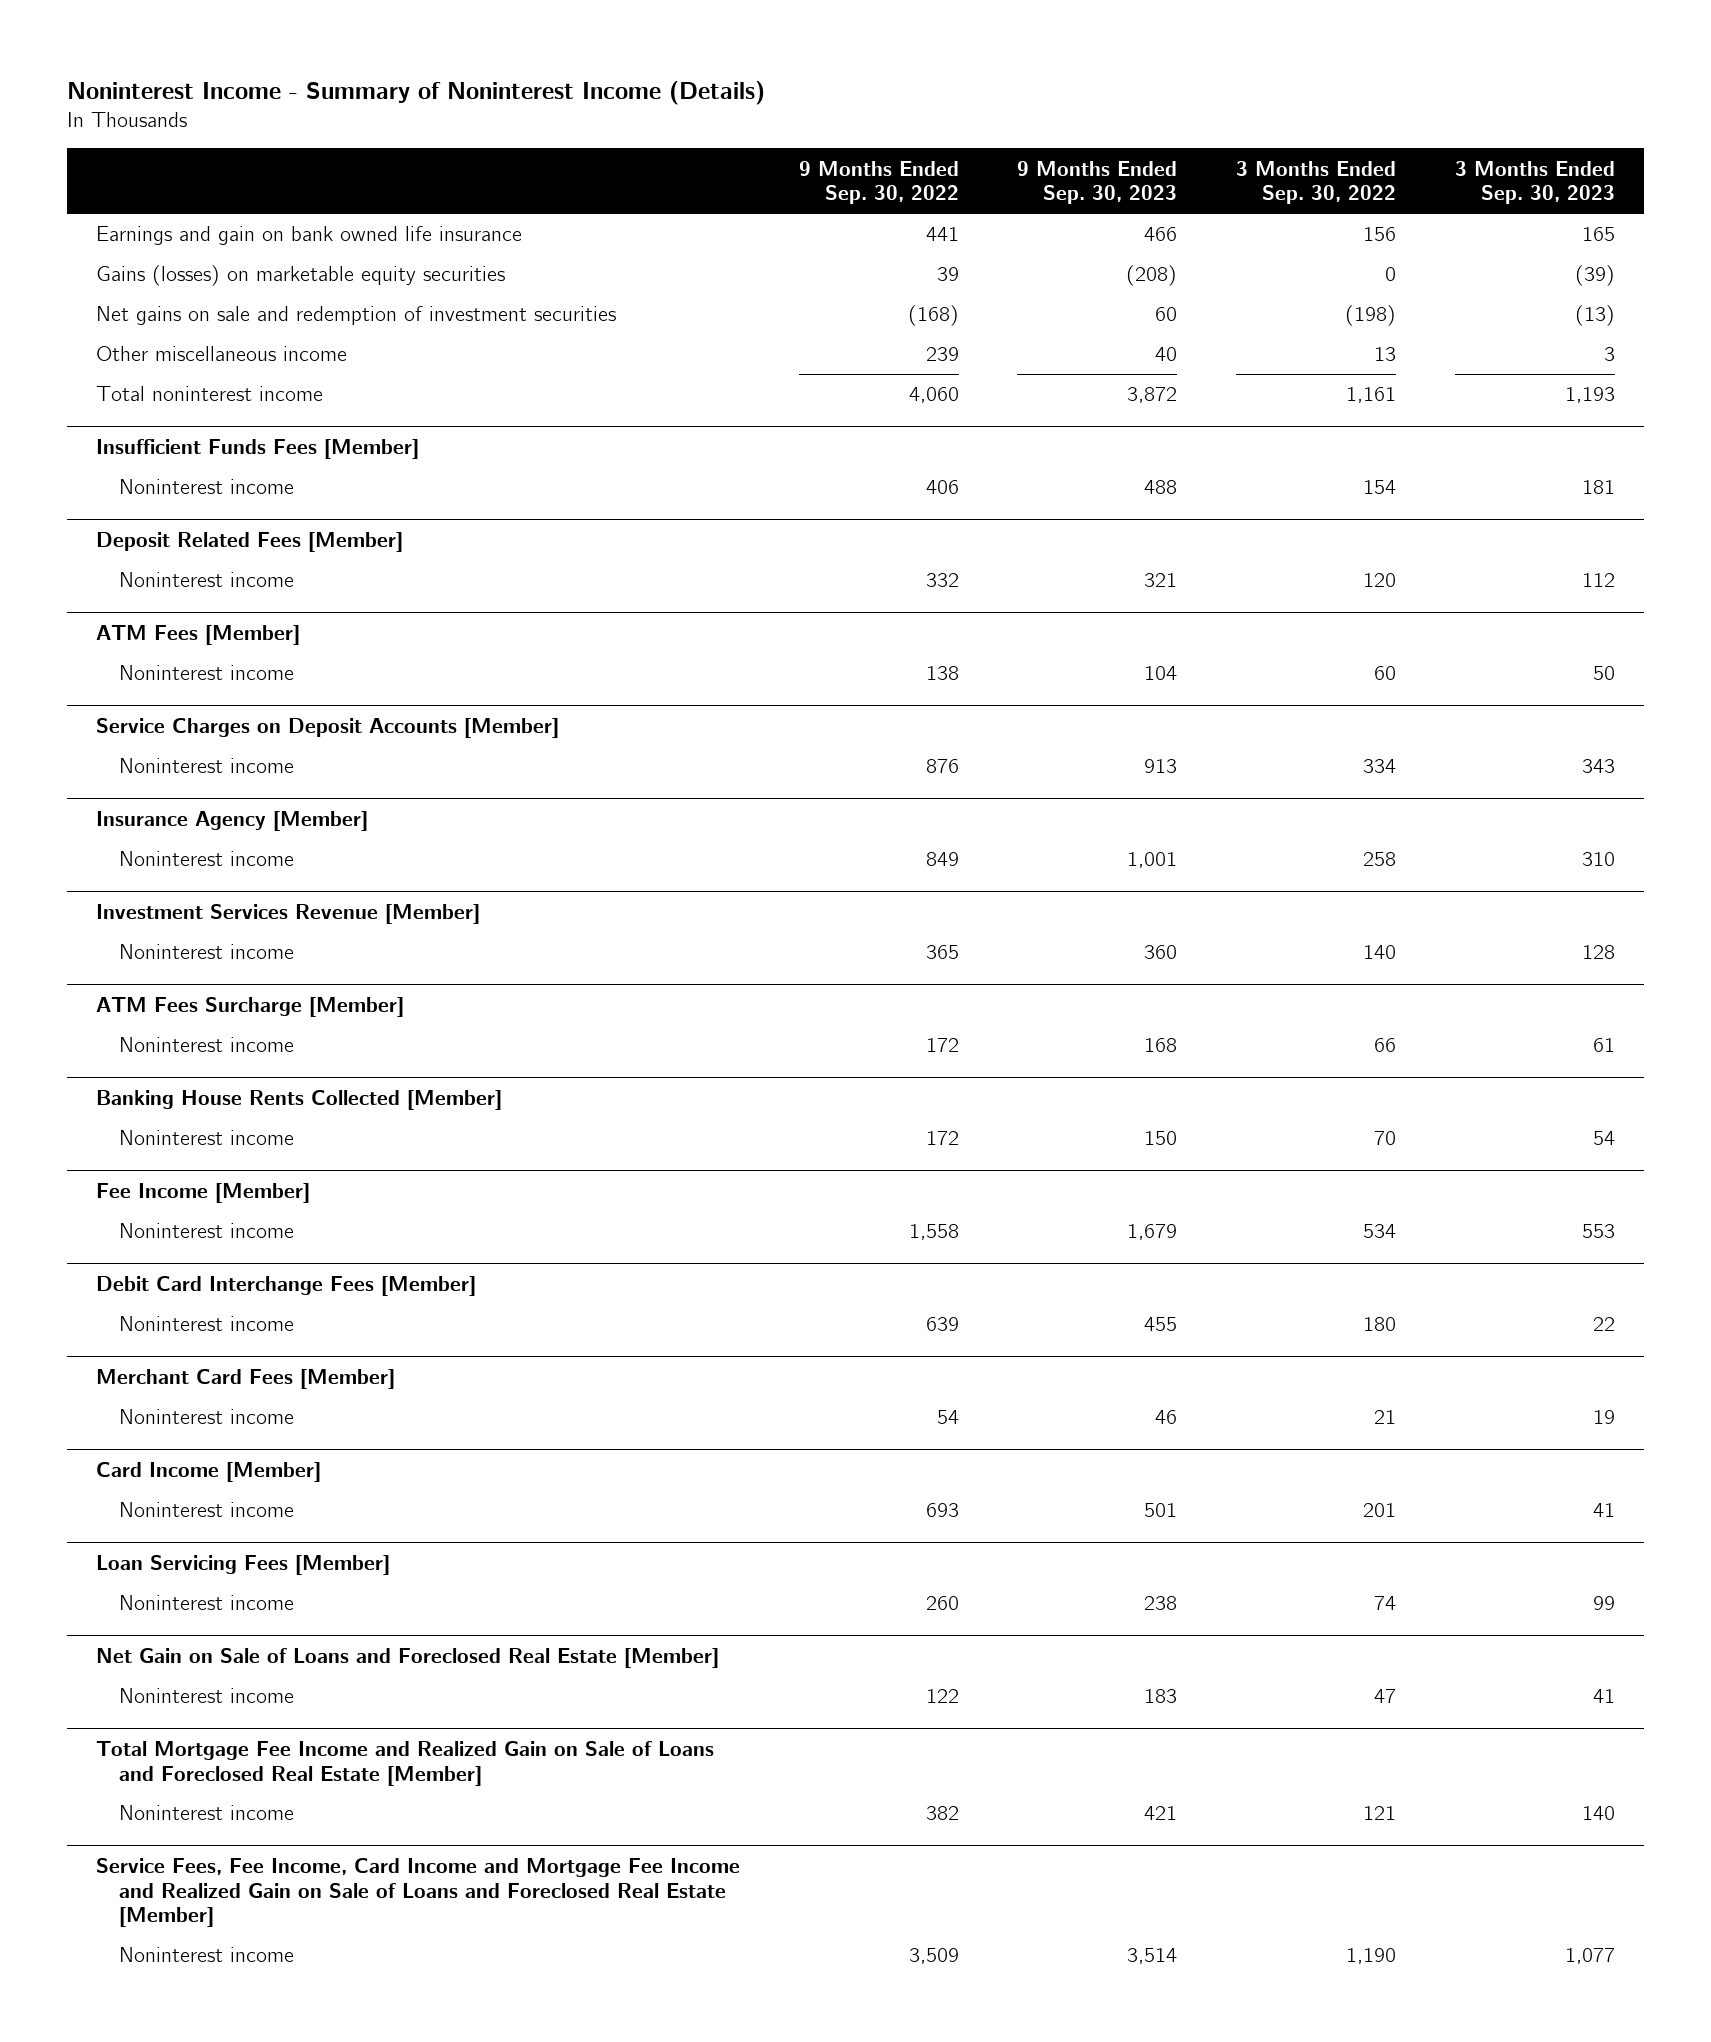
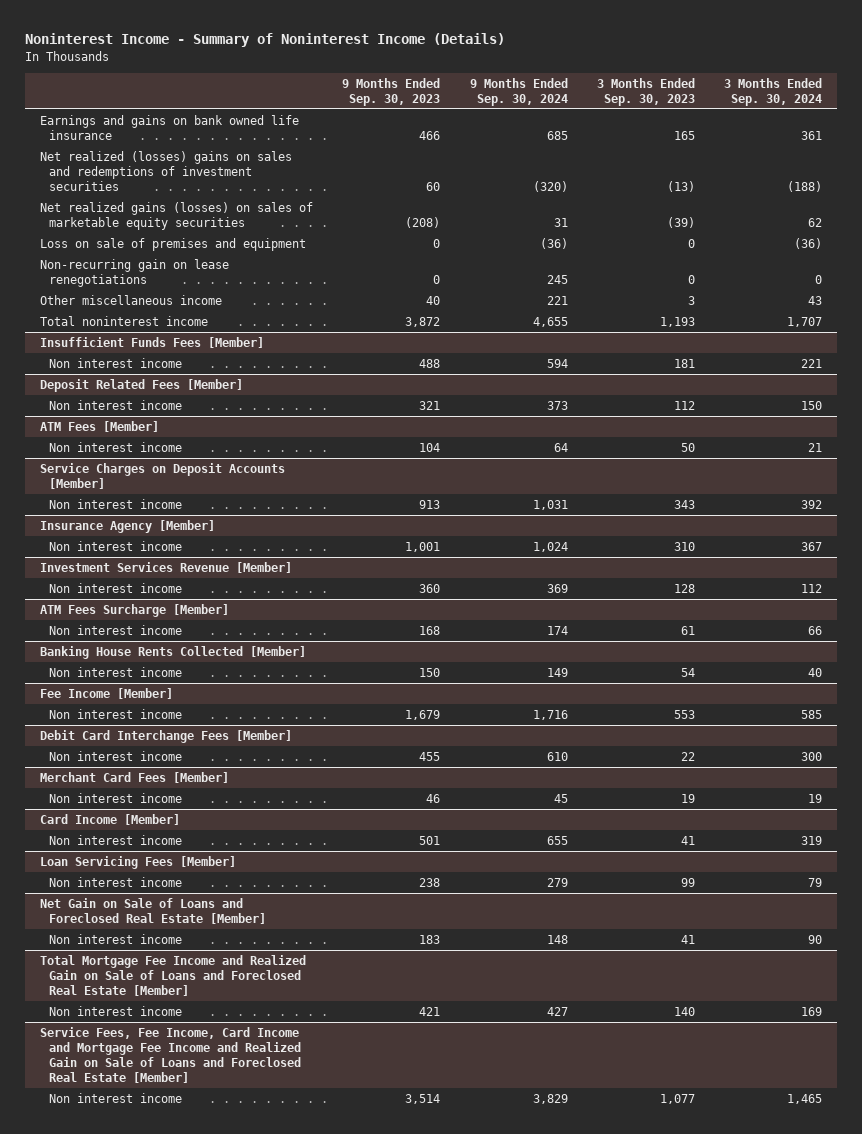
[798,160,959,205] 9 Months Ended Sep. 30, 2022 -> none
[1236,160,1397,205] 3 Months Ended Sep. 30, 2022 -> none
none -> [469,77,568,106] 9 Months Ended Sep. 30, 2024
none -> [724,77,823,106] 3 Months Ended Sep. 30, 2024
[96,226,523,246] Earnings and gain on bank owned life insurance -> [39,115,299,141] Earnings and gains on bank owned life insurance
none -> [39,151,292,192] Net realized (losses) gains on sales and redemptions of investment securities
[96,265,506,287] Gains (losses) on marketable equity securities -> [39,202,313,231] Net realized gains (losses) on sales of marketable equity securities
[96,306,617,326] Net gains on sale and redemption of investment securities -> [39,238,306,252] Loss on sale of premises and equipment
[1155,307,1178,322] 60 -> [433,239,441,249] 0
[1574,305,1615,327] (13) -> [687,239,695,249] 0
none -> [39,259,229,288] Non-recurring gain on lease renegotiations
[119,479,295,495] Noninterest income -> [49,358,183,369] Non interest income
[119,572,295,588] Noninterest income -> [49,400,183,411] Non interest income
[119,665,295,681] Noninterest income -> [49,442,183,453] Non interest income
[119,758,295,774] Noninterest income -> [49,499,183,510] Non interest income
[119,851,295,867] Noninterest income -> [49,541,183,552] Non interest income
[119,944,295,960] Noninterest income -> [49,583,183,594] Non interest income
[119,1037,295,1053] Noninterest income -> [49,625,183,636] Non interest income
[119,1130,295,1146] Noninterest income -> [49,667,183,678] Non interest income
[119,1223,295,1239] Noninterest income -> [49,709,183,720] Non interest income
[119,1316,295,1332] Noninterest income -> [49,751,183,762] Non interest income
[119,1409,295,1425] Noninterest income -> [49,793,183,804] Non interest income
[119,1502,295,1518] Noninterest income -> [49,835,183,846] Non interest income
[119,1595,295,1611] Noninterest income -> [49,877,183,888] Non interest income
[119,1688,295,1704] Noninterest income -> [49,934,183,945] Non interest income
[119,1805,295,1821] Noninterest income -> [49,1006,183,1017] Non interest income
[119,1947,295,1963] Noninterest income -> [49,1093,183,1104] Non interest income

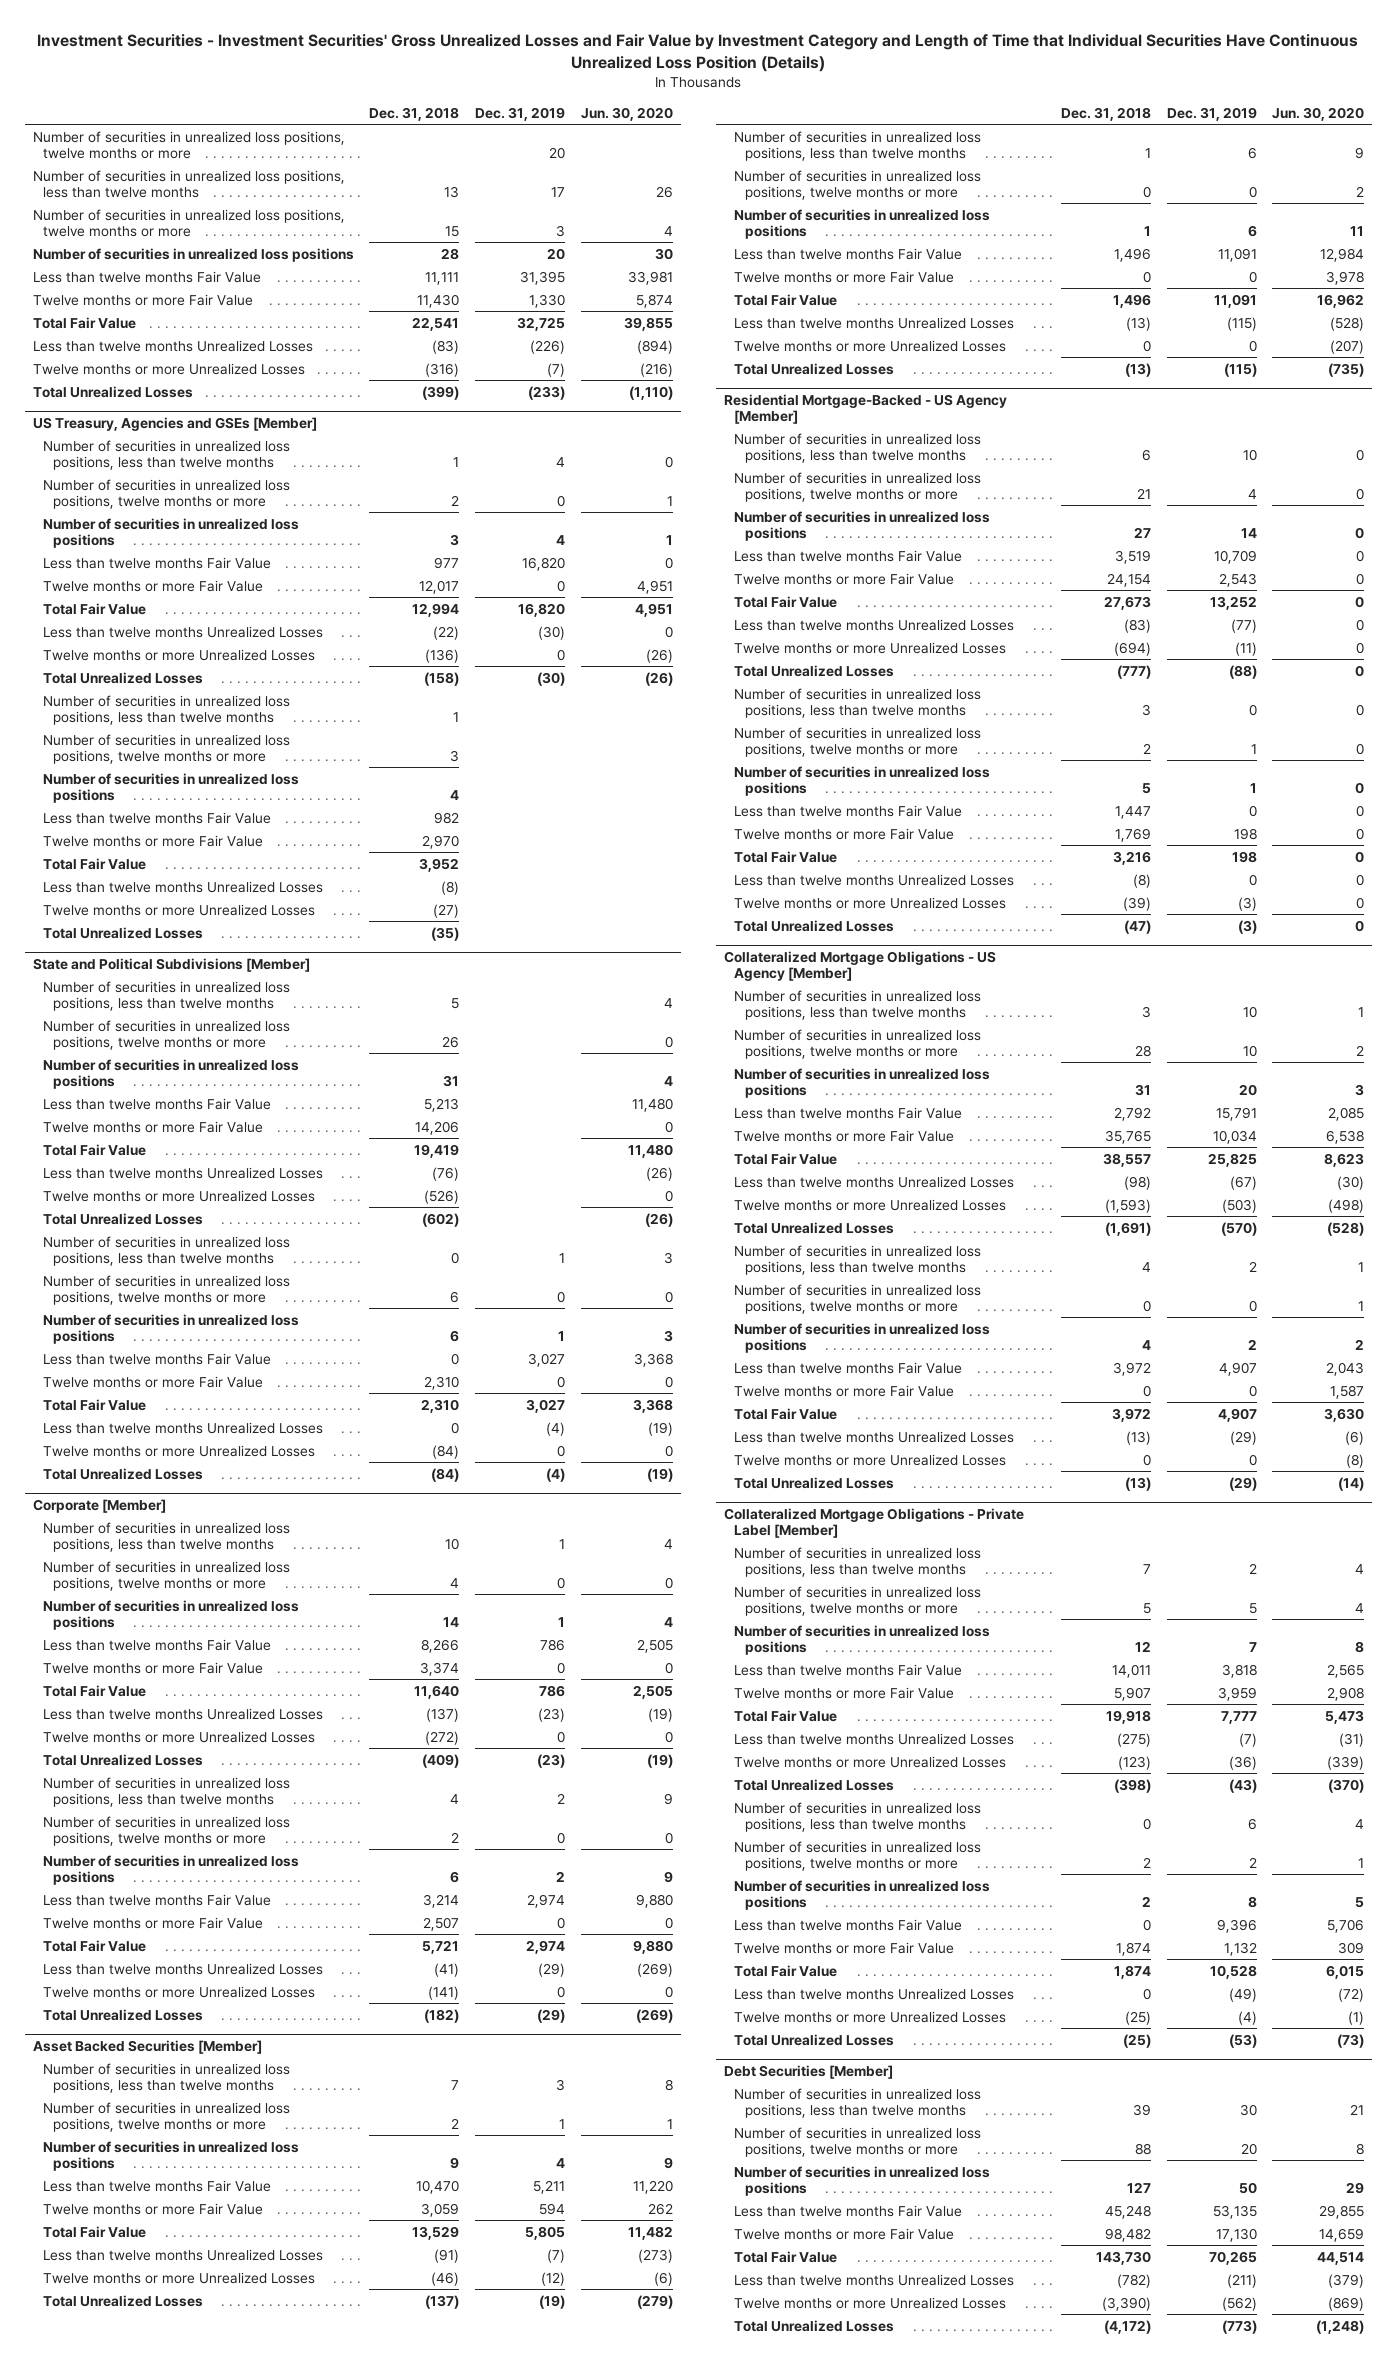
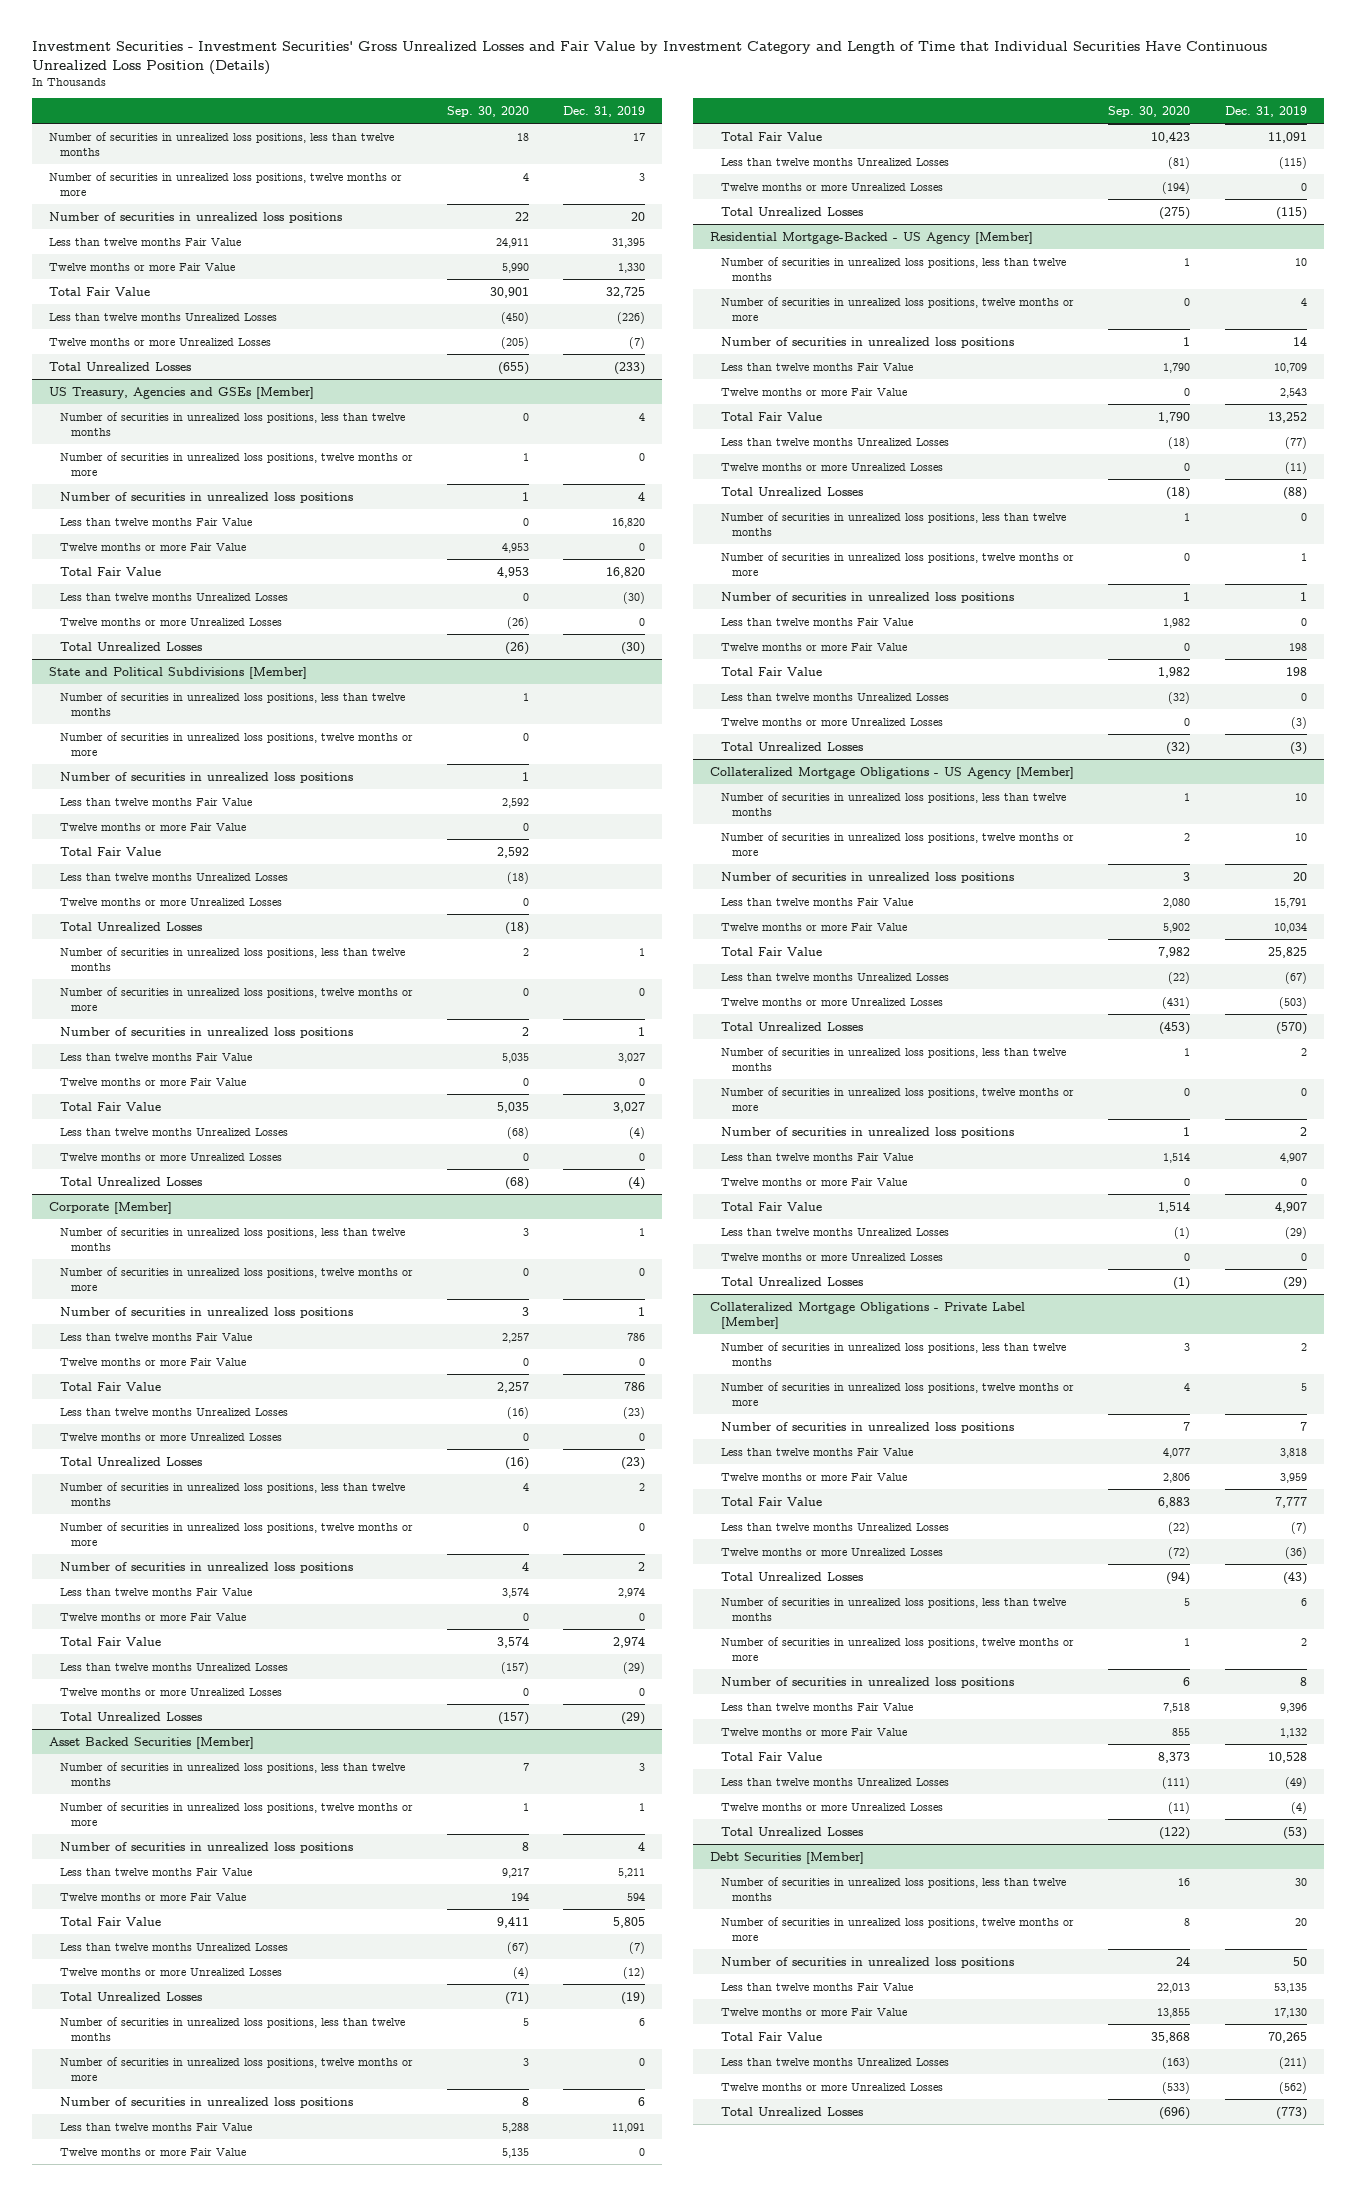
[369,106,460,121] Dec. 31, 2018 -> none
[581,106,674,121] Jun. 30, 2020 -> none
none -> [447,105,530,117] Sep. 30, 2020
[32,130,345,159] Number of securities in unrealized loss positions, twelve months or more -> none
[42,694,290,725] Number of securities in unrealized loss positions, less than twelve months -> none
[42,733,290,764] Number of securities in unrealized loss positions, twelve months or more -> none
[42,772,299,803] Number of securities in unrealized loss positions -> none
[42,811,271,824] Less than twelve months Fair Value -> none
[42,834,263,847] Twelve months or more Fair Value -> none
[42,857,146,870] Total Fair Value -> none
[42,880,323,893] Less than twelve months Unrealized Losses -> none
[42,903,315,916] Twelve months or more Unrealized Losses -> none
[42,926,203,939] Total Unrealized Losses -> none

